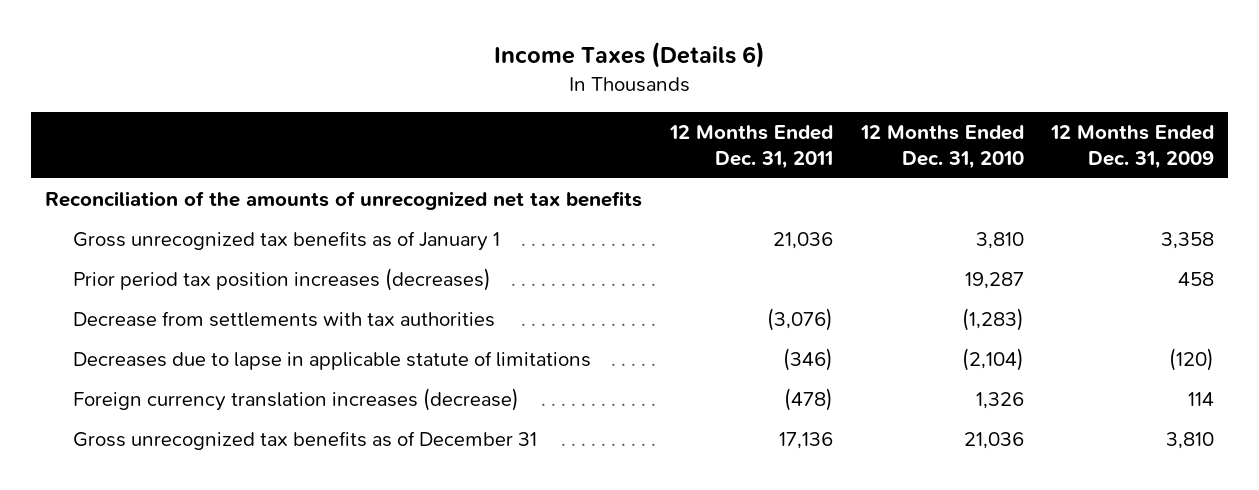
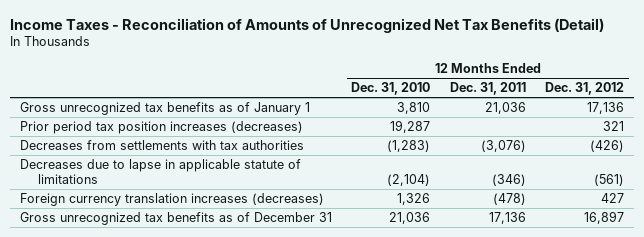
[493,42,765,69] Income Taxes (Details 6) -> [10,17,605,33] Income Taxes - Reconciliation of Amounts of Unrecognized Net Tax Benefits (Detail)
[1050,124,1215,169] 12 Months Ended Dec. 31, 2009 -> none
none -> [545,82,625,96] Dec. 31, 2012
[45,190,643,210] Reconciliation of the amounts of unrecognized net tax benefits -> none
[73,310,496,327] Decrease from settlements with tax authorities -> [19,140,304,151] Decreases from settlements with tax authorities
[73,387,520,411] Foreign currency translation increases (decrease) -> [19,193,324,207] Foreign currency translation increases (decreases)

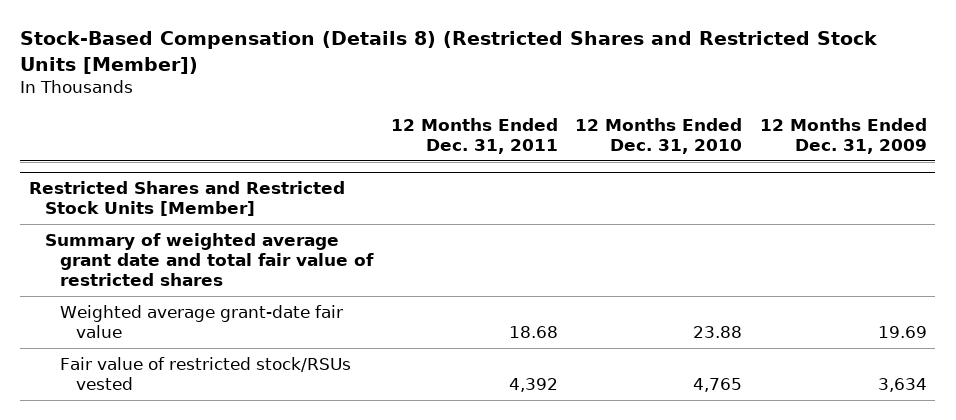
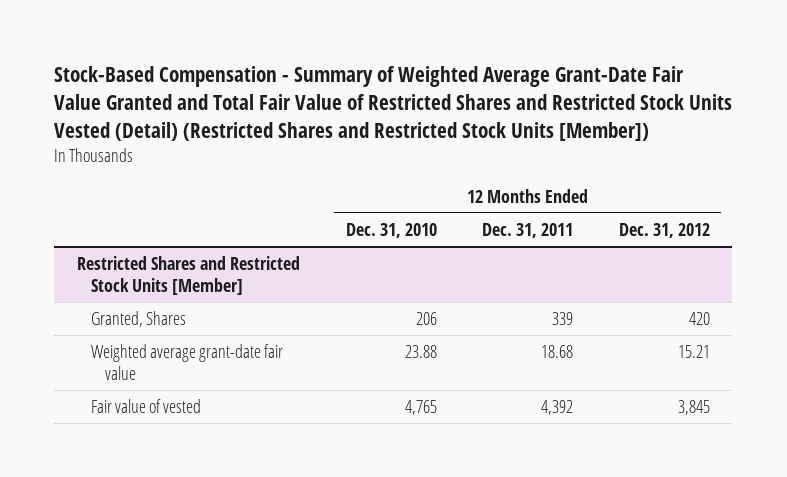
[20,31,878,74] Stock-Based Compensation (Details 8) (Restricted Shares and Restricted Stock Units [Member]) -> [54,66,733,141] Stock-Based Compensation - Summary of Weighted Average Grant-Date Fair Value Granted and Total Fair Value of Restricted Shares and Restricted Stock Units Vested (Detail) (Restricted Shares and Restricted Stock Units [Member])
[759,117,927,154] 12 Months Ended Dec. 31, 2009 -> none
none -> [618,222,710,238] Dec. 31, 2012
[44,232,375,287] Summary of weighted average grant date and total fair value of restricted shares -> none
none -> [90,310,186,327] Granted, Shares
[60,356,352,390] Fair value of restricted stock/RSUs vested -> [90,398,201,413] Fair value of vested

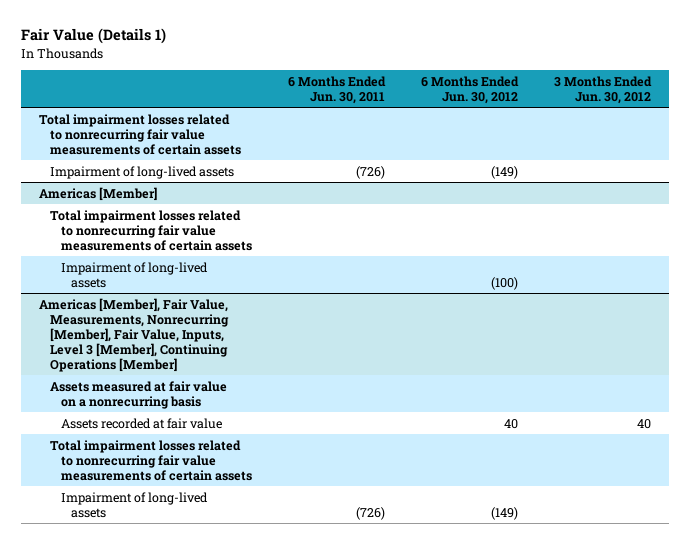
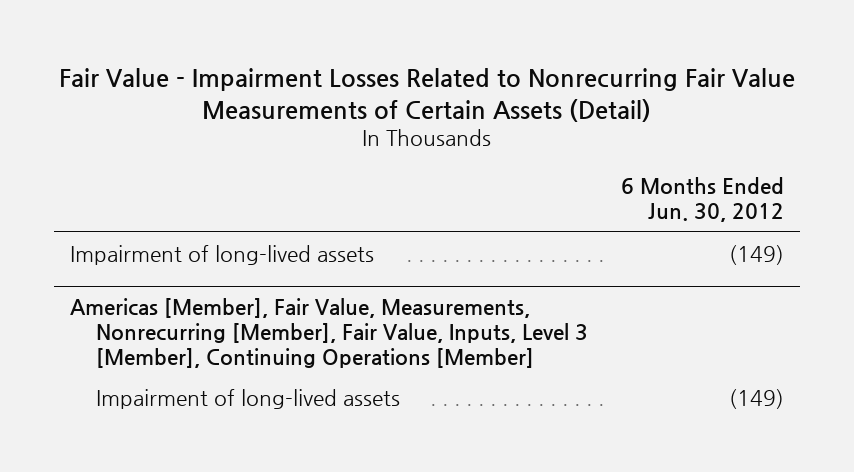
[20,28,166,45] Fair Value (Details 1) -> [58,67,795,122] Fair Value - Impairment Losses Related to Nonrecurring Fair Value Measurements of Certain Assets (Detail)
[287,75,386,104] 6 Months Ended Jun. 30, 2011 -> none
[553,75,652,104] 3 Months Ended Jun. 30, 2012 -> none
[38,113,241,155] Total impairment losses related to nonrecurring fair value measurements of certain assets -> none
[38,186,157,201] Americas [Member] -> none
[49,209,252,251] Total impairment losses related to nonrecurring fair value measurements of certain assets -> none
[60,261,208,288] Impairment of long-lived assets -> none
[49,380,227,409] Assets measured at fair value on a nonrecurring basis -> none
[60,417,222,429] Assets recorded at fair value -> none
[49,439,252,481] Total impairment losses related to nonrecurring fair value measurements of certain assets -> none

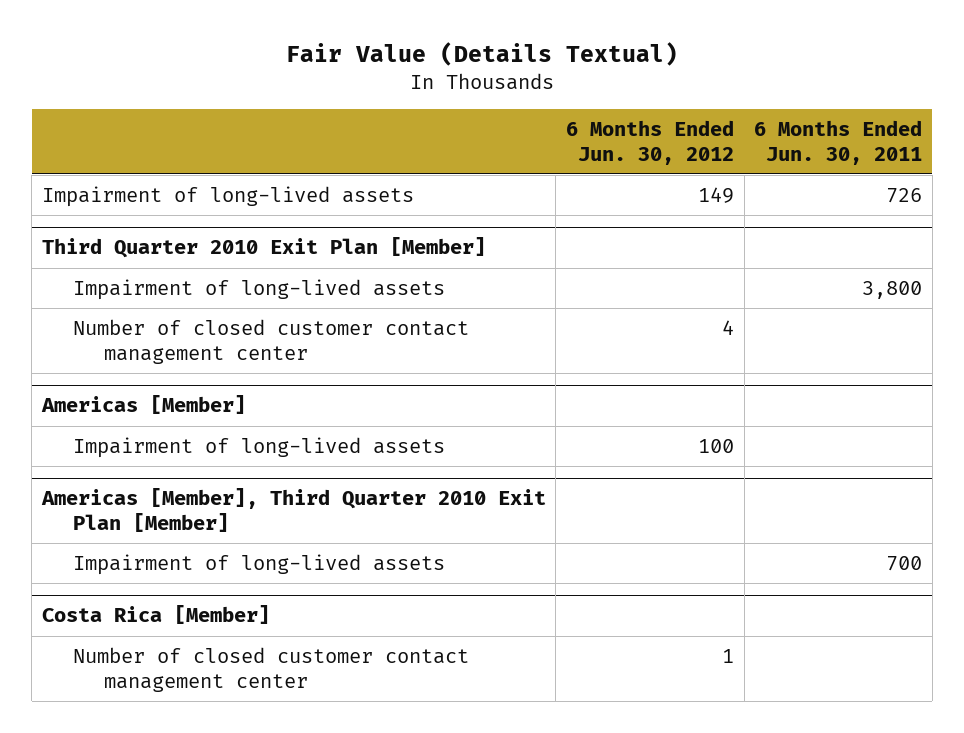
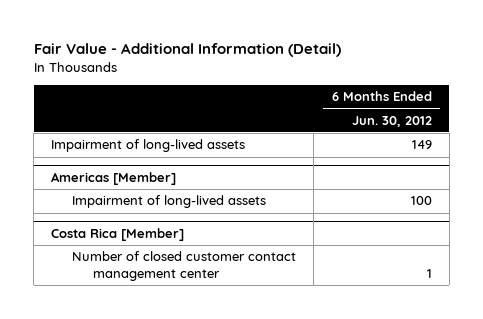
[286,42,679,67] Fair Value (Details Textual) -> [33,43,341,58] Fair Value - Additional Information (Detail)
[754,119,923,165] 6 Months Ended Jun. 30, 2011 -> none
[41,237,486,259] Third Quarter 2010 Exit Plan [Member] -> none
[72,278,445,300] Impairment of long-lived assets -> none
[72,318,469,364] Number of closed customer contact management center -> none
[40,488,546,533] Americas [Member], Third Quarter 2010 Exit Plan [Member] -> none
[72,553,445,575] Impairment of long-lived assets -> none

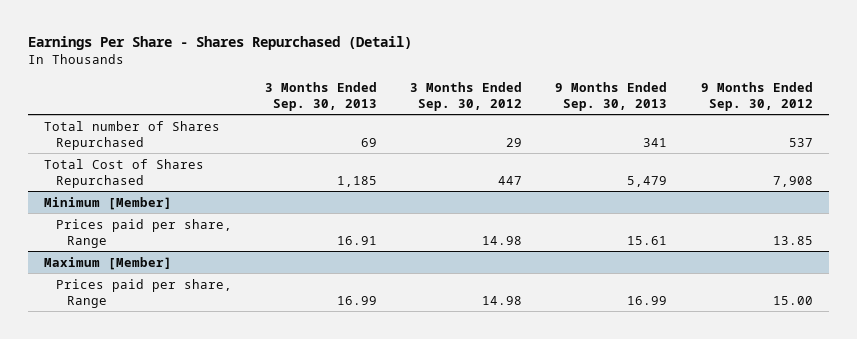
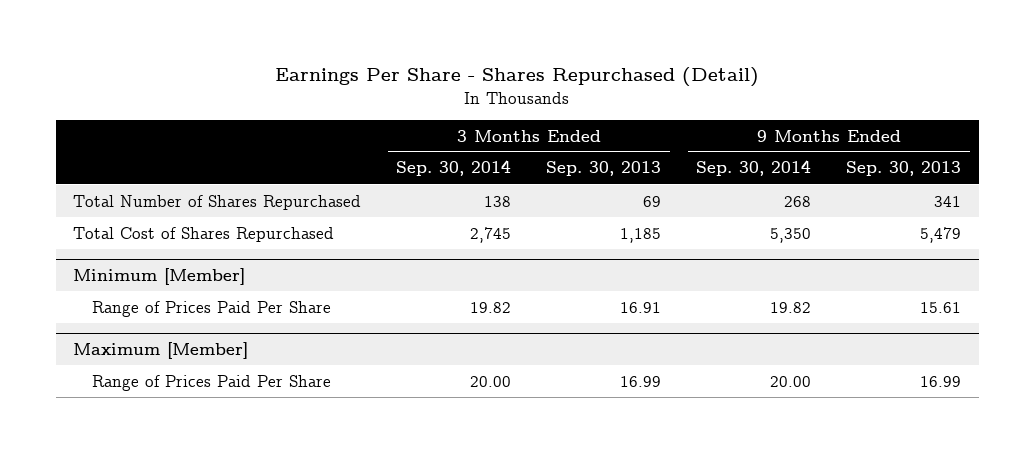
[410,81,523,111] 3 Months Ended Sep. 30, 2012 -> none
[700,81,813,111] 9 Months Ended Sep. 30, 2012 -> none
none -> [396,160,512,177] Sep. 30, 2014
none -> [696,160,812,177] Sep. 30, 2014
[44,120,221,150] Total number of Shares Repurchased -> [73,194,362,210] Total Number of Shares Repurchased
[55,218,232,248] Prices paid per share, Range -> [91,300,331,317] Range of Prices Paid Per Share
[55,278,232,308] Prices paid per share, Range -> [91,374,331,391] Range of Prices Paid Per Share

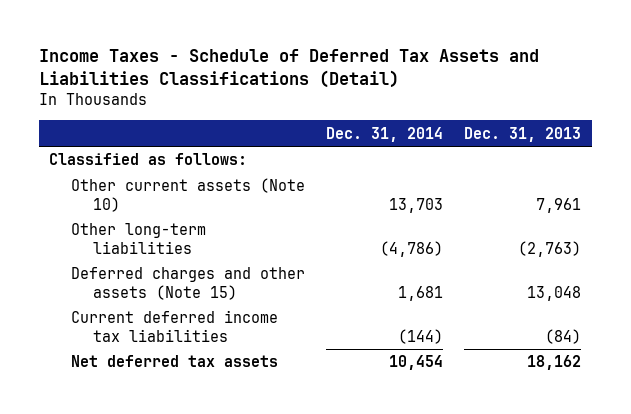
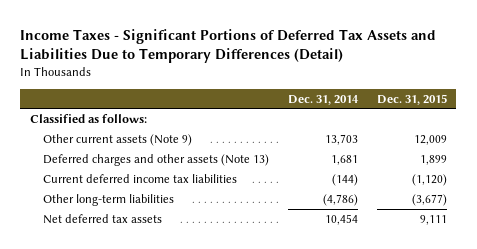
[38,48,539,89] Income Taxes - Schedule of Deferred Tax Assets and Liabilities Classifications (Detail) -> [20,28,437,64] Income Taxes - Significant Portions of Deferred Tax Assets and Liabilities Due to Temporary Differences (Detail)
[464,126,582,142] Dec. 31, 2013 -> none
none -> [376,93,447,105] Dec. 31, 2015
[71,178,306,212] Other current assets (Note 10) -> [43,133,193,146] Other current assets (Note 9)
[71,267,306,300] Deferred charges and other assets (Note 15) -> [43,153,270,166] Deferred charges and other assets (Note 13)
[71,223,207,254] Other long-term liabilities -> [43,193,175,206] Other long-term liabilities

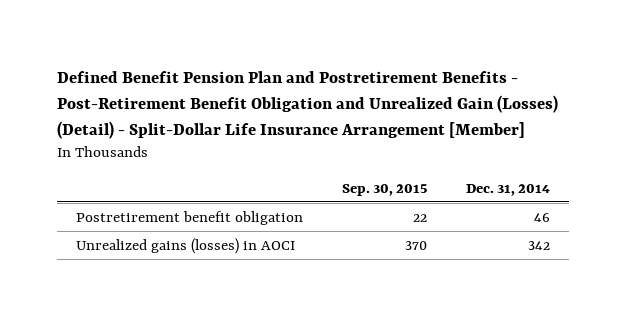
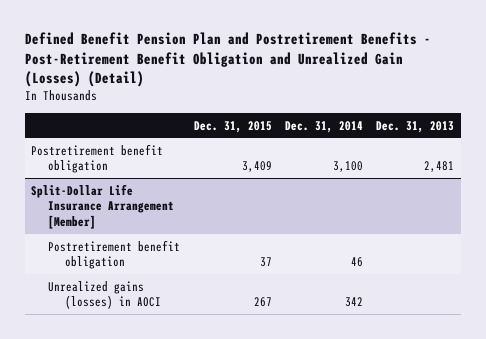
[56,70,558,139] Defined Benefit Pension Plan and Postretirement Benefits - Post-Retirement Benefit Obligation and Unrealized Gain (Losses) (Detail) - Split-Dollar Life Insurance Arrangement [Member] -> [24,32,431,88] Defined Benefit Pension Plan and Postretirement Benefits - Post-Retirement Benefit Obligation and Unrealized Gain (Losses) (Detail)
[342,183,428,196] Sep. 30, 2015 -> none
none -> [193,120,272,133] Dec. 31, 2015
none -> [376,120,455,133] Dec. 31, 2013
none -> [31,143,164,174] Postretirement benefit obligation
none -> [31,183,175,229] Split-Dollar Life Insurance Arrangement [Member]

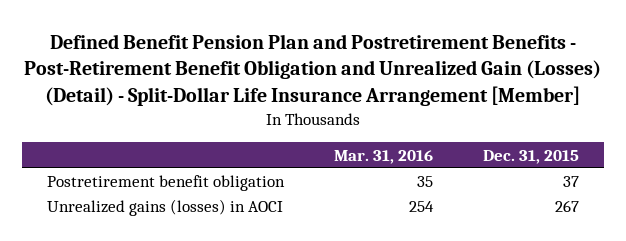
[24,32,431,88] Defined Benefit Pension Plan and Postretirement Benefits - Post-Retirement Benefit Obligation and Unrealized Gain (Losses) (Detail) -> [24,33,602,107] Defined Benefit Pension Plan and Postretirement Benefits - Post-Retirement Benefit Obligation and Unrealized Gain (Losses) (Detail) - Split-Dollar Life Insurance Arrangement [Member]
[284,120,363,133] Dec. 31, 2014 -> none
[376,120,455,133] Dec. 31, 2013 -> none
none -> [334,149,434,164] Mar. 31, 2016
[31,143,164,174] Postretirement benefit obligation -> none
[31,183,175,229] Split-Dollar Life Insurance Arrangement [Member] -> none

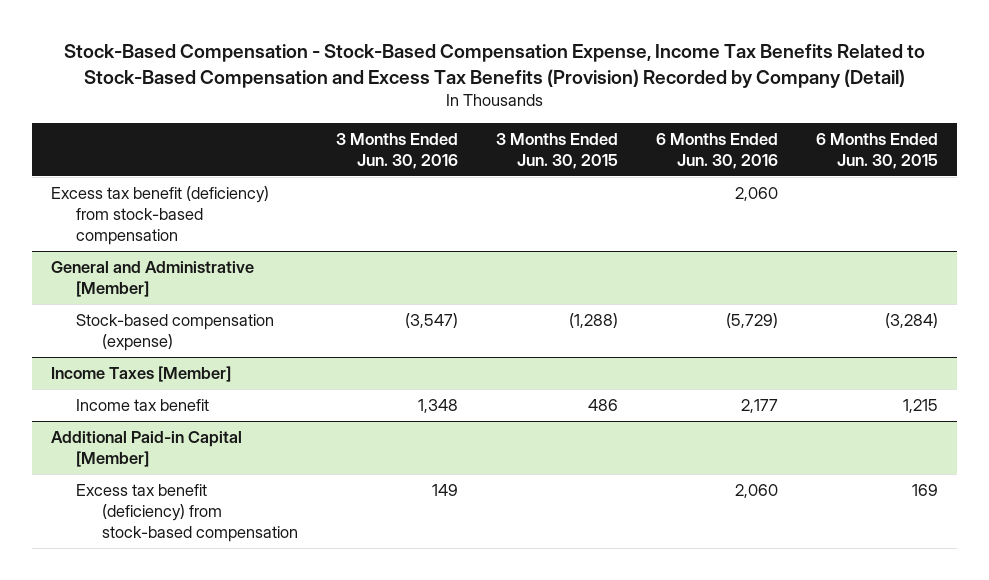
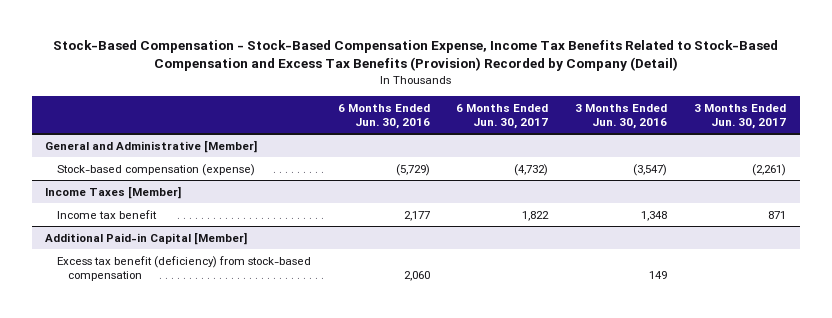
[496,132,619,169] 3 Months Ended Jun. 30, 2015 -> none
[816,132,939,169] 6 Months Ended Jun. 30, 2015 -> none
none -> [456,103,549,130] 6 Months Ended Jun. 30, 2017
none -> [694,103,787,130] 3 Months Ended Jun. 30, 2017
[50,185,269,245] Excess tax benefit (deficiency) from stock-based compensation -> none

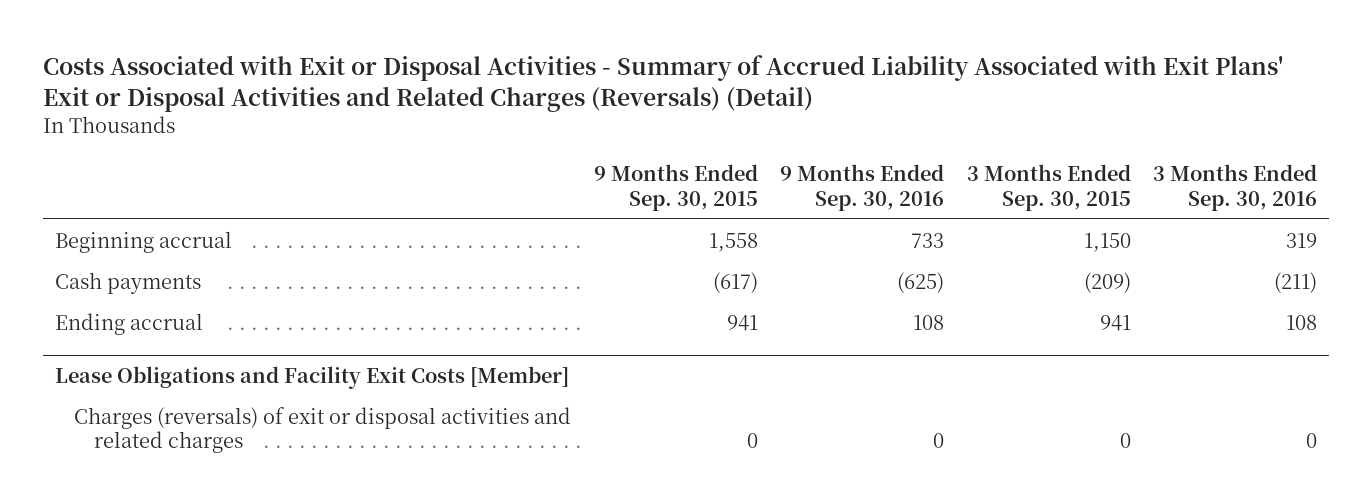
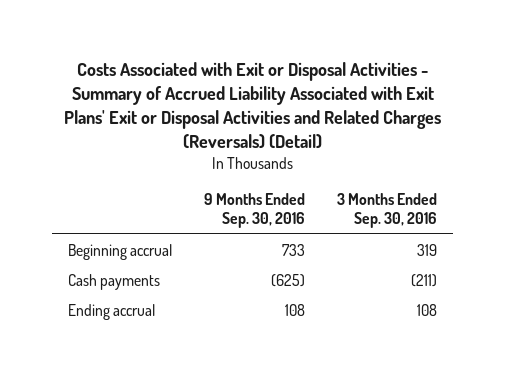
[593,163,758,211] 9 Months Ended Sep. 30, 2015 -> none
[966,163,1131,211] 3 Months Ended Sep. 30, 2015 -> none
[54,366,569,390] Lease Obligations and Facility Exit Costs [Member] -> none
[74,406,572,454] Charges (reversals) of exit or disposal activities and related charges -> none

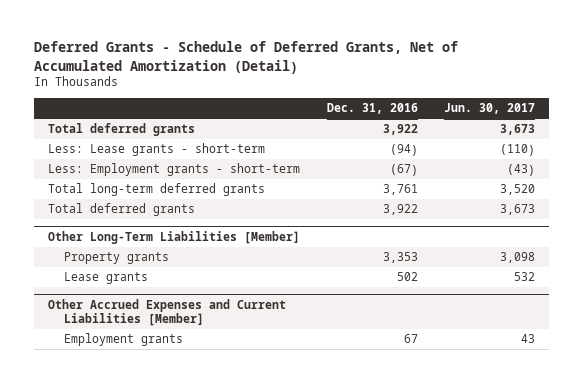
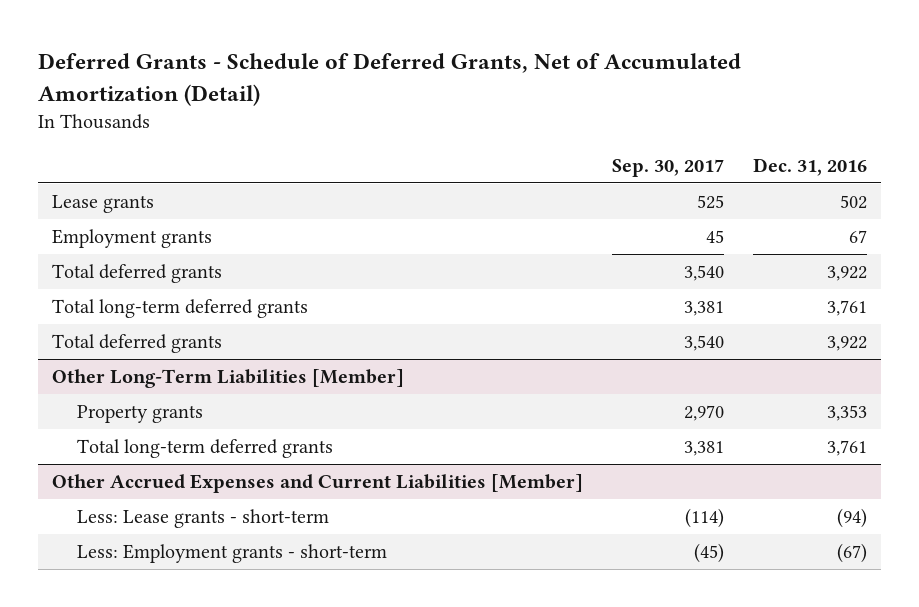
[444,103,536,115] Jun. 30, 2017 -> none
none -> [612,158,725,177] Sep. 30, 2017
none -> [52,194,155,213] Lease grants
none -> [52,228,213,248] Employment grants
[47,143,265,157] Less: Lease grants - short-term -> none
[47,163,300,177] Less: Employment grants - short-term -> none
[64,272,149,285] Lease grants -> none
none -> [77,438,334,458] Total long-term deferred grants
[64,333,184,347] Employment grants -> none
none -> [77,508,330,528] Less: Lease grants - short-term
none -> [77,543,388,563] Less: Employment grants - short-term

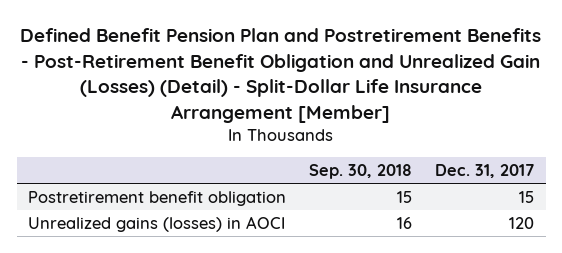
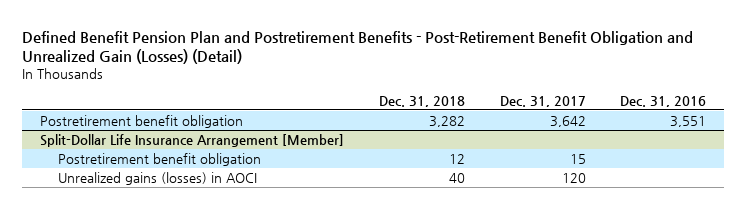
[20,28,542,123] Defined Benefit Pension Plan and Postretirement Benefits - Post-Retirement Benefit Obligation and Unrealized Gain (Losses) (Detail) - Split-Dollar Life Insurance Arrangement [Member] -> [22,30,694,65] Defined Benefit Pension Plan and Postretirement Benefits - Post-Retirement Benefit Obligation and Unrealized Gain (Losses) (Detail)
[309,164,413,180] Sep. 30, 2018 -> none
none -> [378,95,465,107] Dec. 31, 2018
none -> [620,95,707,107] Dec. 31, 2016
none -> [39,114,243,128] Postretirement benefit obligation
none -> [39,133,344,147] Split-Dollar Life Insurance Arrangement [Member]

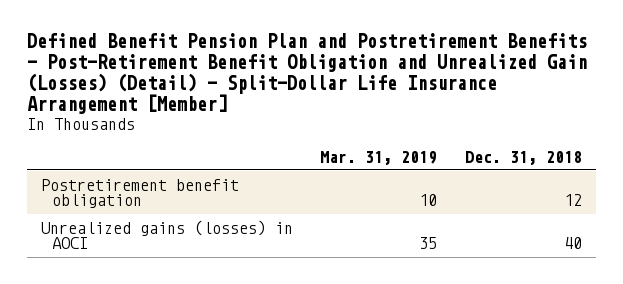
[22,30,694,65] Defined Benefit Pension Plan and Postretirement Benefits - Post-Retirement Benefit Obligation and Unrealized Gain (Losses) (Detail) -> [26,32,587,115] Defined Benefit Pension Plan and Postretirement Benefits - Post-Retirement Benefit Obligation and Unrealized Gain (Losses) (Detail) - Split-Dollar Life Insurance Arrangement [Member]
[499,95,586,107] Dec. 31, 2017 -> none
[620,95,707,107] Dec. 31, 2016 -> none
none -> [320,150,438,165] Mar. 31, 2019
[39,114,243,128] Postretirement benefit obligation -> none
[39,133,344,147] Split-Dollar Life Insurance Arrangement [Member] -> none

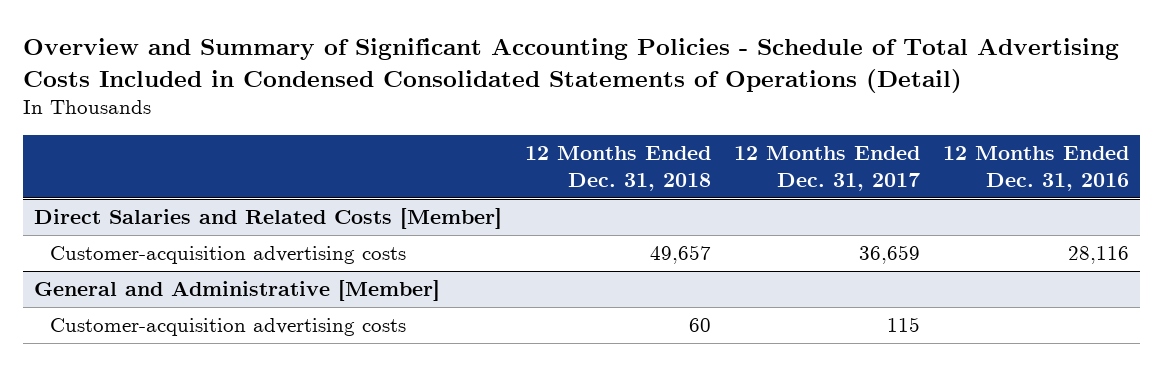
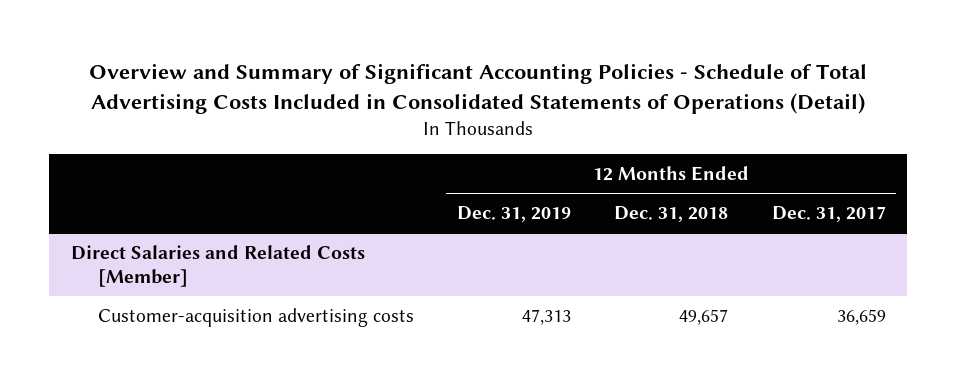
[22,37,1119,93] Overview and Summary of Significant Accounting Policies - Schedule of Total Advertising Costs Included in Condensed Consolidated Statements of Operations (Detail) -> [89,63,868,115] Overview and Summary of Significant Accounting Policies - Schedule of Total Advertising Costs Included in Consolidated Statements of Operations (Detail)
[942,146,1129,191] 12 Months Ended Dec. 31, 2016 -> none
none -> [456,206,571,223] Dec. 31, 2019
[34,280,441,302] General and Administrative [Member] -> none
[49,318,406,337] Customer-acquisition advertising costs -> none

